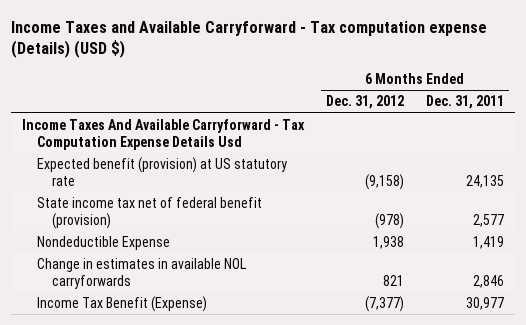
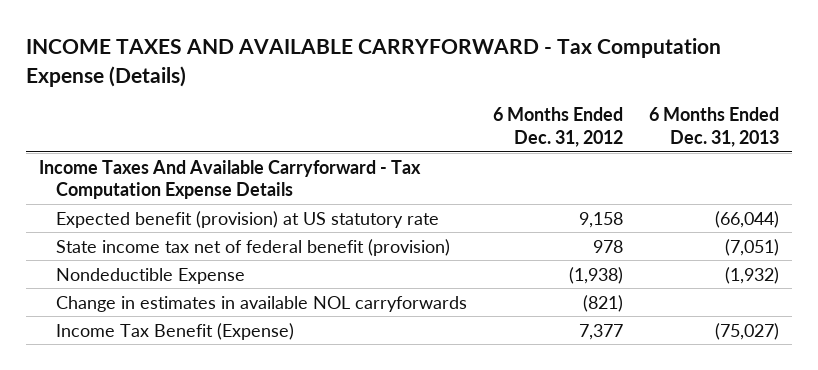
[11,20,488,58] Income Taxes and Available Carryforward - Tax computation expense (Details) (USD $) -> [26,38,722,87] INCOME TAXES AND AVAILABLE CARRYFORWARD - Tax Computation Expense (Details)
[425,95,504,110] Dec. 31, 2011 -> none
none -> [648,107,779,148] 6 Months Ended Dec. 31, 2013
[22,119,306,151] Income Taxes And Available Carryforward - Tax Computation Expense Details Usd -> [39,159,422,200] Income Taxes And Available Carryforward - Tax Computation Expense Details
[364,174,404,191] (9,158) -> [578,211,623,228] 9,158
[374,213,404,230] (978) -> [592,239,623,253] 978
[372,236,404,250] 1,938 -> [568,266,623,284] (1,938)
[382,275,404,287] 821 -> [582,294,623,312] (821)
[364,296,404,313] (7,377) -> [578,323,623,340] 7,377

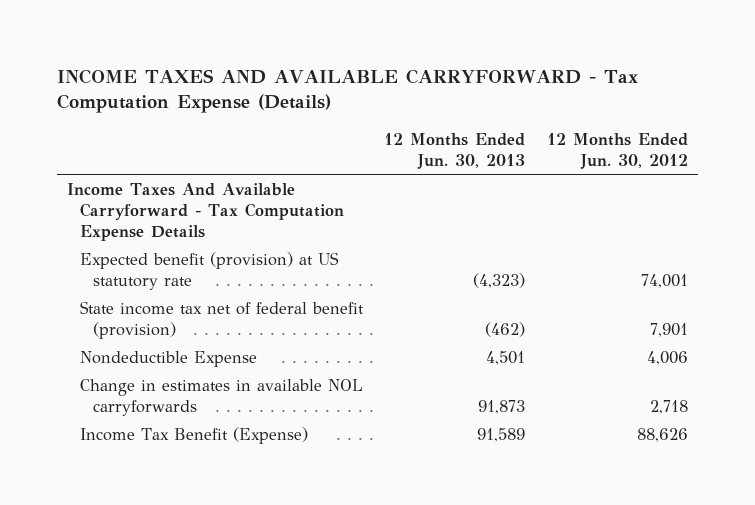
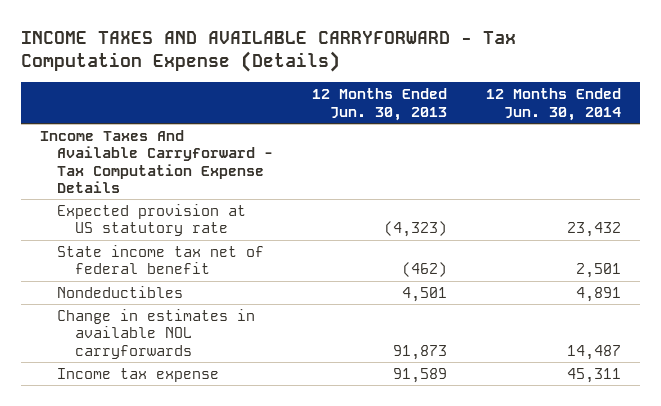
[546,132,688,169] 12 Months Ended Jun. 30, 2012 -> none
none -> [485,88,621,121] 12 Months Ended Jun. 30, 2014
[80,251,340,290] Expected benefit (provision) at US statutory rate -> [57,203,247,237] Expected provision at US statutory rate
[80,300,365,339] State income tax net of federal benefit (provision) -> [57,244,265,275] State income tax net of federal benefit
[80,350,258,367] Nondeductible Expense -> [57,285,184,298] Nondeductibles
[80,426,309,444] Income Tax Benefit (Expense) -> [57,367,220,382] Income tax expense

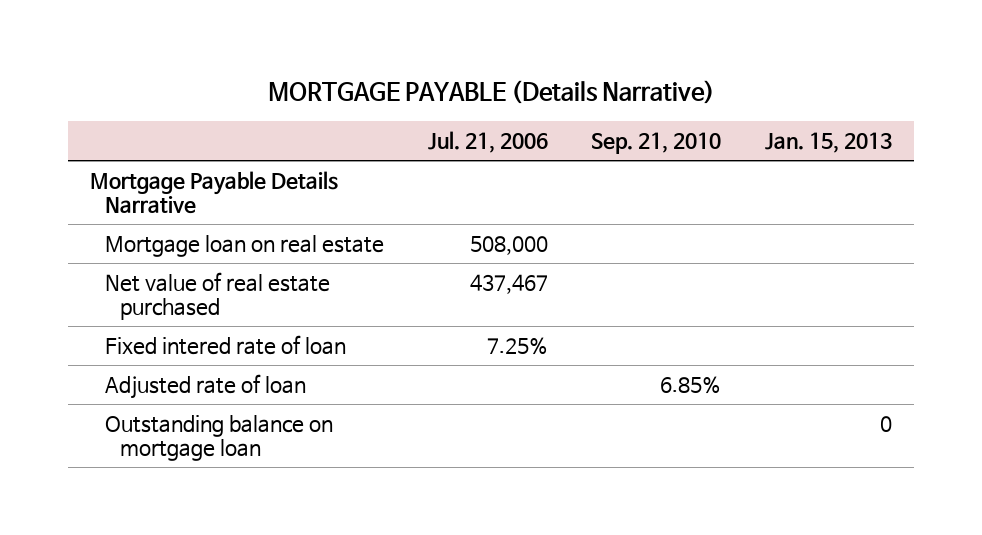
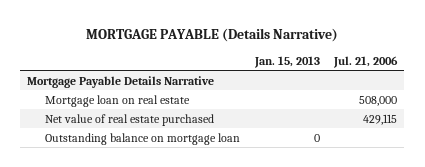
[591,132,722,155] Sep. 21, 2010 -> none
[104,334,346,355] Fixed intered rate of loan -> none
[104,373,306,399] Adjusted rate of loan -> none
[469,273,548,294] 437,467 -> [363,113,398,125] 429,115

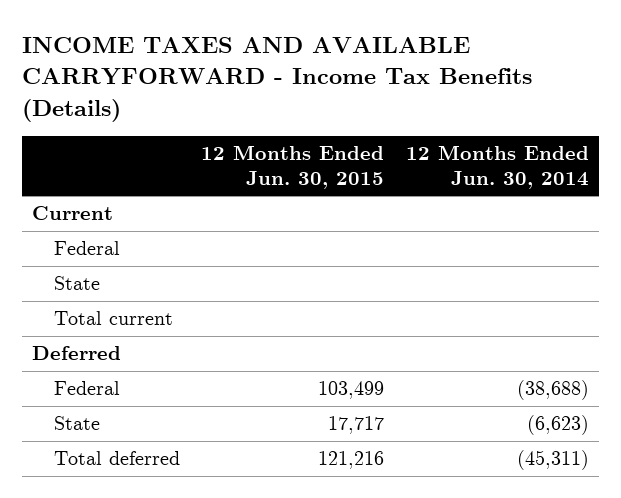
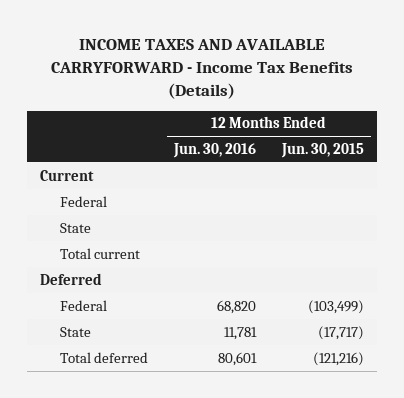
[405,145,589,189] 12 Months Ended Jun. 30, 2014 -> none
none -> [172,143,256,159] Jun. 30, 2016
[318,381,385,400] 103,499 -> [308,299,365,314] (103,499)
[328,416,385,435] 17,717 -> [318,325,365,340] (17,717)
[318,451,385,470] 121,216 -> [313,351,365,366] (121,216)

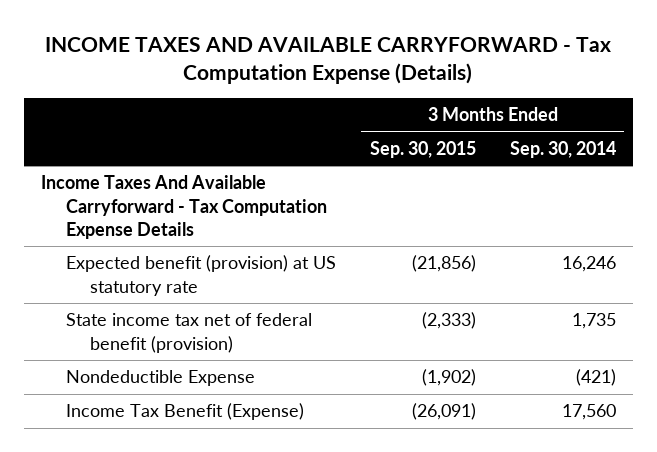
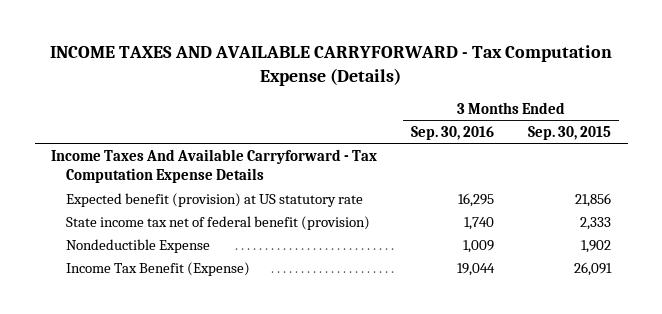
[509,140,616,158] Sep. 30, 2014 -> none
none -> [411,125,495,140] Sep. 30, 2016
[411,255,476,273] (21,856) -> [574,192,611,207] 21,856
[421,312,476,330] (2,333) -> [579,216,611,230] 2,333
[421,369,476,387] (1,902) -> [580,239,611,253] 1,902
[411,403,476,421] (26,091) -> [573,261,612,276] 26,091

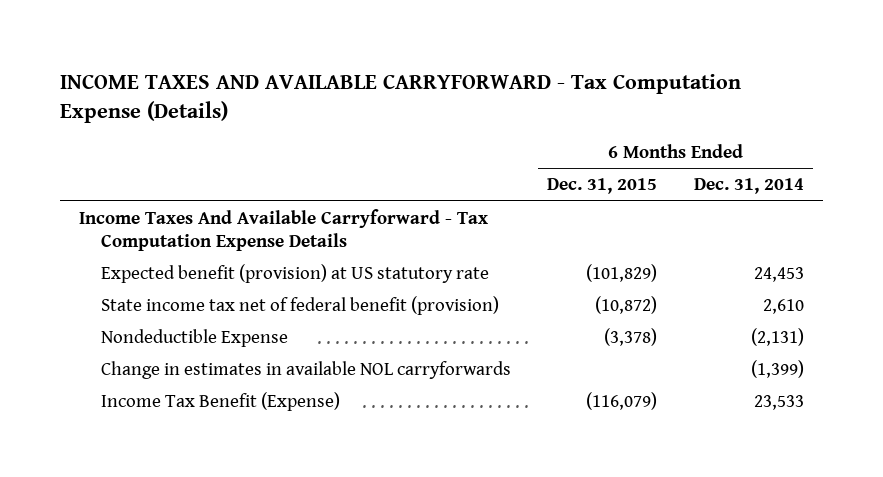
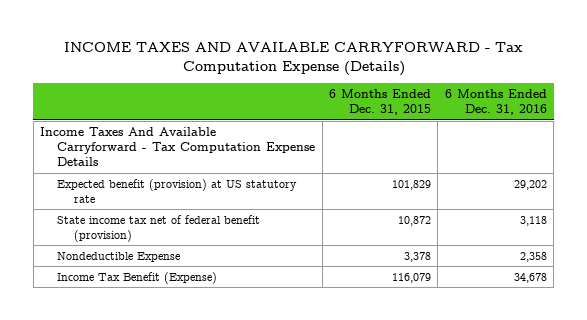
[694,178,805,195] Dec. 31, 2014 -> none
none -> [444,89,547,116] 6 Months Ended Dec. 31, 2016
[100,360,511,379] Change in estimates in available NOL carryforwards -> none
[586,263,658,282] (101,829) -> [392,179,432,190] 101,829
[595,295,658,314] (10,872) -> [398,215,432,226] 10,872
[604,327,658,346] (3,378) -> [404,251,432,262] 3,378
[586,391,658,410] (116,079) -> [392,272,432,283] 116,079

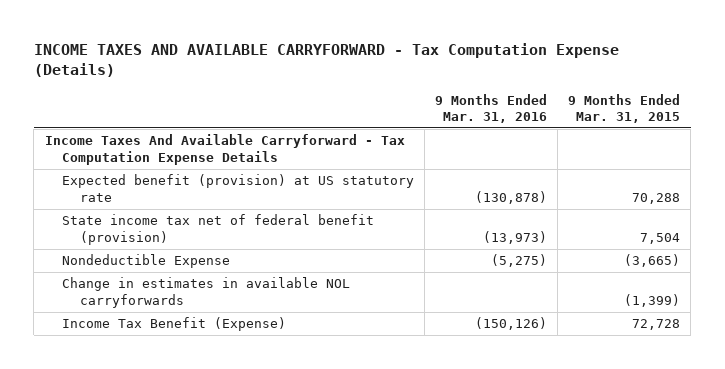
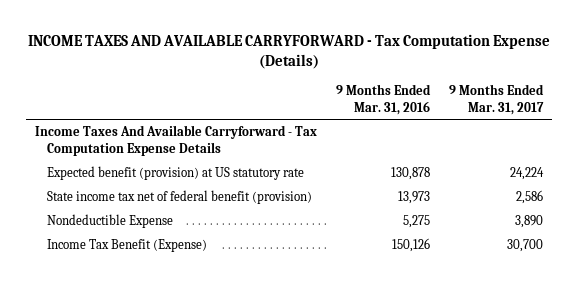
[568,93,681,124] 9 Months Ended Mar. 31, 2015 -> none
none -> [448,84,544,115] 9 Months Ended Mar. 31, 2017
[62,277,351,308] Change in estimates in available NOL carryforwards -> none
[475,190,548,204] (130,878) -> [390,167,430,181] 130,878
[483,230,548,244] (13,973) -> [397,191,430,205] 13,973
[491,254,548,268] (5,275) -> [402,215,430,229] 5,275
[475,317,548,331] (150,126) -> [391,238,430,253] 150,126

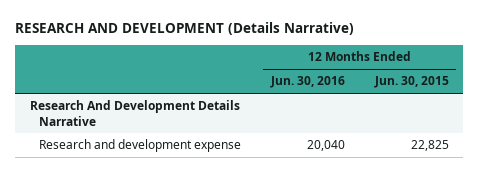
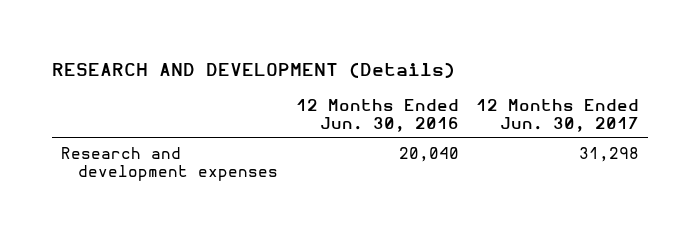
[14,22,354,36] RESEARCH AND DEVELOPMENT (Details Narrative) -> [52,61,456,78] RESEARCH AND DEVELOPMENT (Details)
[373,76,449,89] Jun. 30, 2015 -> none
none -> [476,99,640,133] 12 Months Ended Jun. 30, 2017
[29,100,240,126] Research And Development Details Narrative -> none
[38,139,241,153] Research and development expense -> [60,147,279,181] Research and development expenses

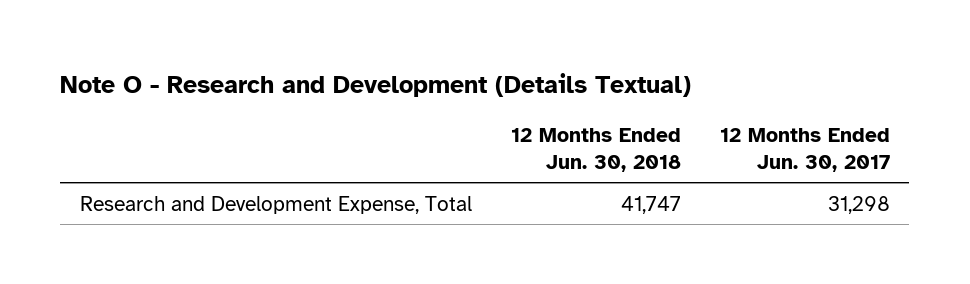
[52,61,456,78] RESEARCH AND DEVELOPMENT (Details) -> [60,73,692,98] Note O - Research and Development (Details Textual)
[295,99,459,133] 12 Months Ended Jun. 30, 2016 -> none
none -> [510,128,681,172] 12 Months Ended Jun. 30, 2018
[60,147,279,181] Research and development expenses -> [79,195,472,214] Research and Development Expense, Total

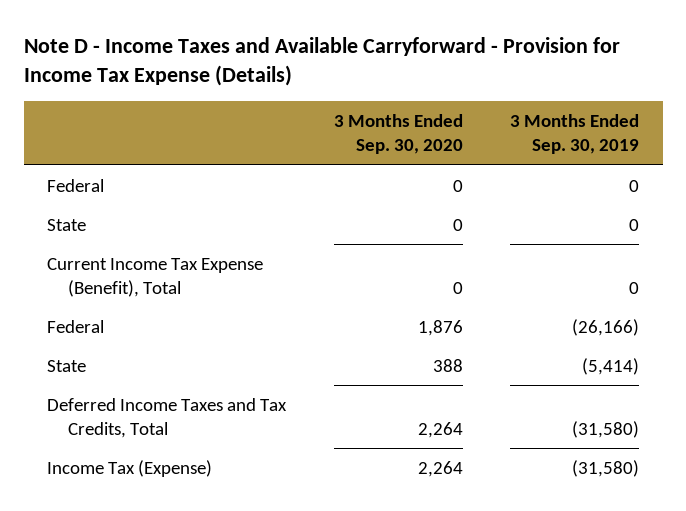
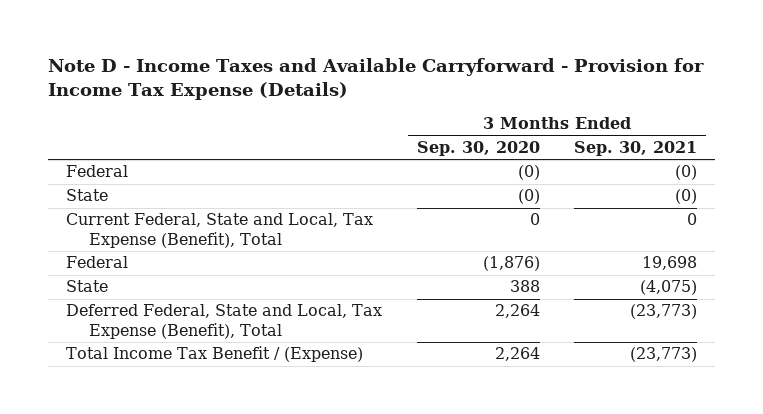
[510,113,640,155] 3 Months Ended Sep. 30, 2019 -> none
none -> [574,141,698,157] Sep. 30, 2021
[452,179,463,192] 0 -> [517,165,540,181] (0)
[452,218,463,231] 0 -> [517,189,540,205] (0)
[47,257,264,297] Current Income Tax Expense (Benefit), Total -> [65,213,373,248] Current Federal, State and Local, Tax Expense (Benefit), Total
[417,319,463,336] 1,876 -> [482,256,540,272] (1,876)
[47,397,288,438] Deferred Income Taxes and Tax Credits, Total -> [65,304,382,339] Deferred Federal, State and Local, Tax Expense (Benefit), Total
[47,459,213,477] Income Tax (Expense) -> [65,346,363,363] Total Income Tax Benefit / (Expense)

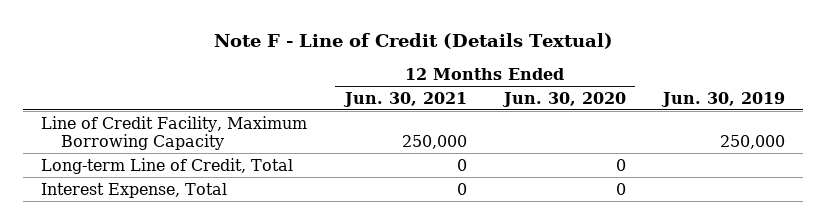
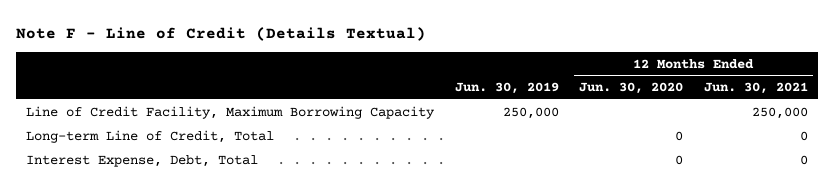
[41,182,228,198] Interest Expense, Total -> [26,154,259,167] Interest Expense, Debt, Total

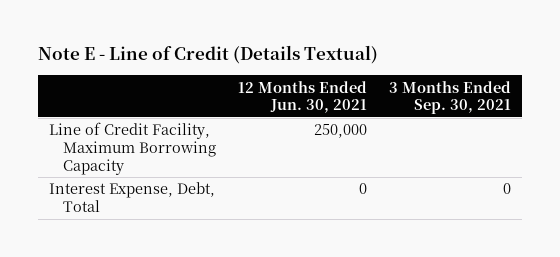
[16,26,427,41] Note F - Line of Credit (Details Textual) -> [37,45,378,65] Note E - Line of Credit (Details Textual)
[454,82,559,95] Jun. 30, 2019 -> none
[579,82,684,95] Jun. 30, 2020 -> none
none -> [389,80,512,115] 3 Months Ended Sep. 30, 2021
[26,129,275,143] Long-term Line of Credit, Total -> none

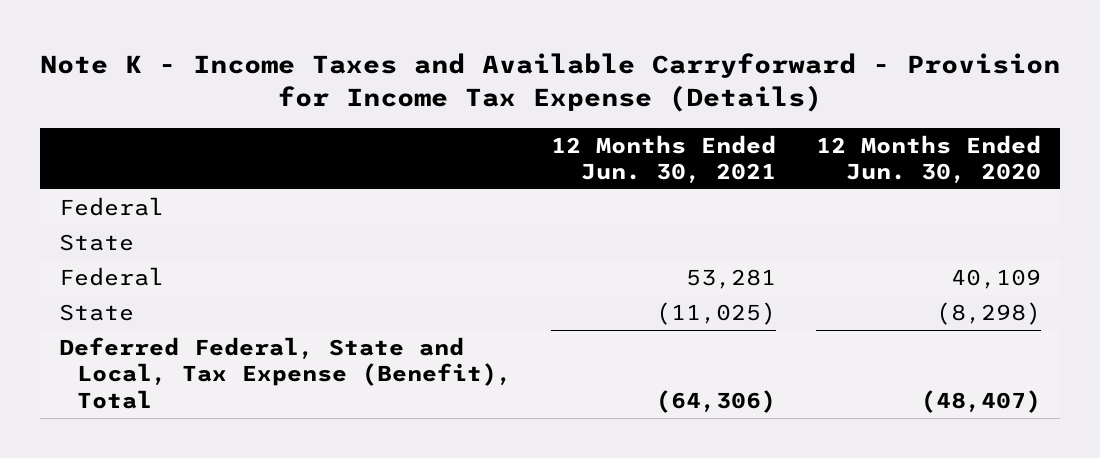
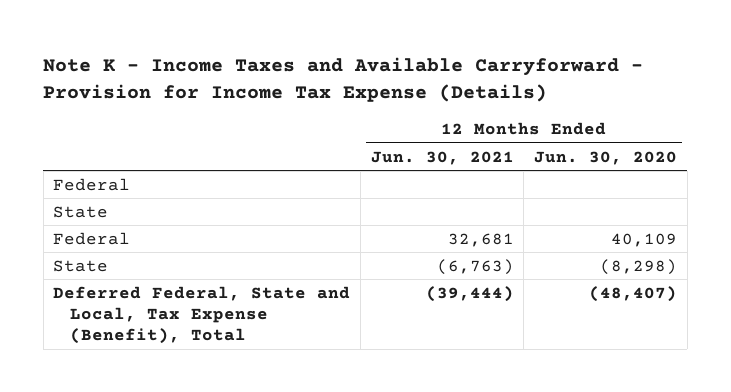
[686,268,777,289] 53,281 -> [447,232,514,247] 32,681
[656,301,777,325] (11,025) -> [436,258,514,275] (6,763)
[656,389,777,413] (64,306) -> [425,285,514,302] (39,444)

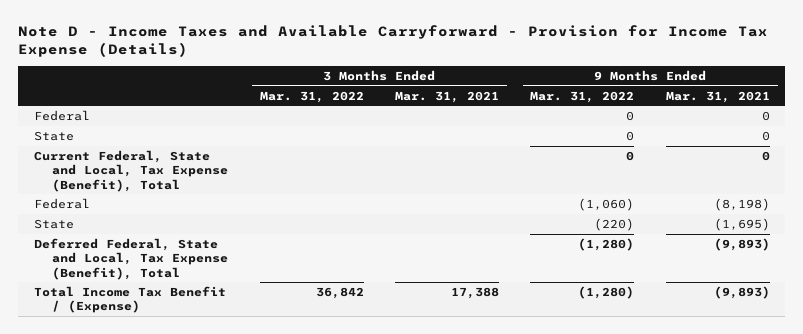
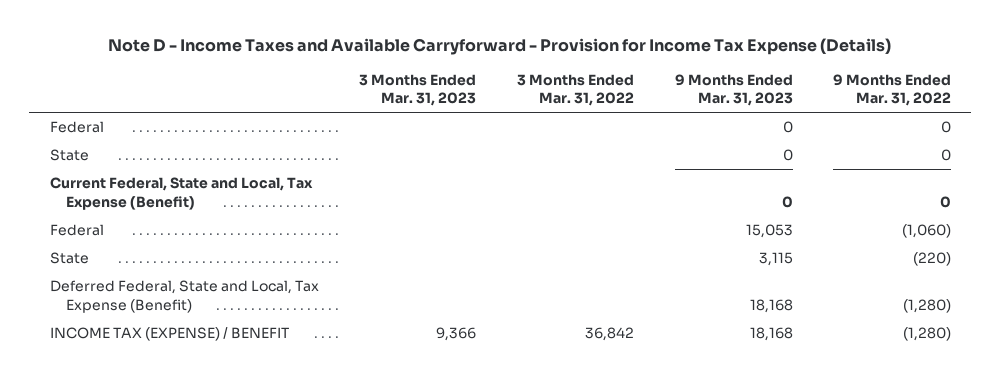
[395,90,500,103] Mar. 31, 2021 -> none
[665,90,770,103] Mar. 31, 2021 -> none
none -> [359,73,477,107] 3 Months Ended Mar. 31, 2023
none -> [674,73,793,107] 9 Months Ended Mar. 31, 2023
[33,149,229,192] Current Federal, State and Local, Tax Expense (Benefit), Total -> [49,177,313,210] Current Federal, State and Local, Tax Expense (Benefit)
[33,237,229,280] Deferred Federal, State and Local, Tax Expense (Benefit), Total -> [49,280,319,313] Deferred Federal, State and Local, Tax Expense (Benefit)
[33,285,226,314] Total Income Tax Benefit / (Expense) -> [49,327,289,342] INCOME TAX (EXPENSE) / BENEFIT

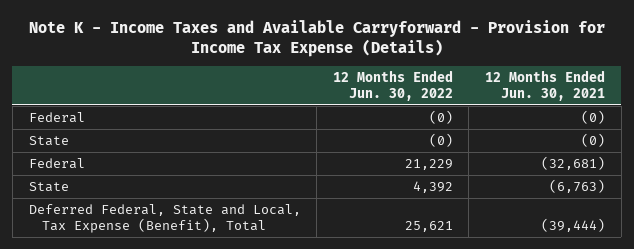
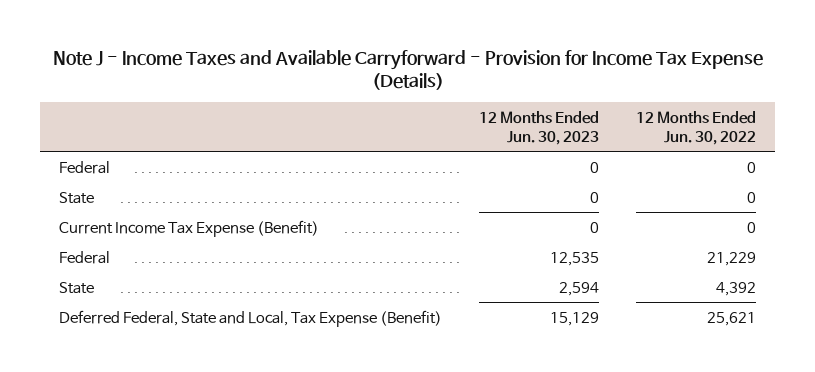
[28,19,605,57] Note K - Income Taxes and Available Carryforward - Provision for Income Tax Expense (Details) -> [52,49,763,91] Note J - Income Taxes and Available Carryforward - Provision for Income Tax Expense (Details)
[484,69,605,102] 12 Months Ended Jun. 30, 2021 -> none
none -> [479,111,600,145] 12 Months Ended Jun. 30, 2023
[428,109,453,124] (0) -> [747,161,757,173] 0
[428,132,453,147] (0) -> [747,191,757,203] 0
none -> [58,219,319,237] Current Income Tax Expense (Benefit)
[28,203,301,234] Deferred Federal, State and Local, Tax Expense (Benefit), Total -> [58,309,442,327] Deferred Federal, State and Local, Tax Expense (Benefit)

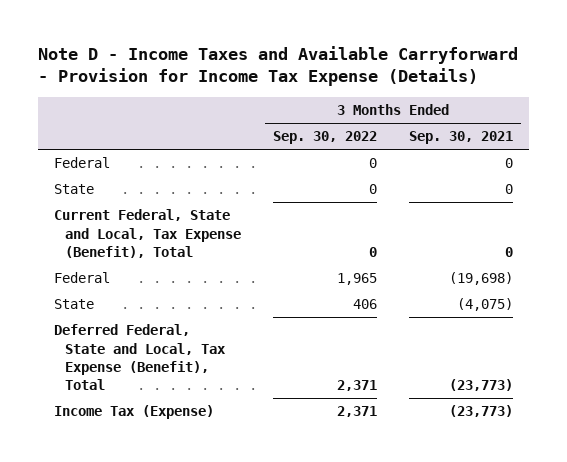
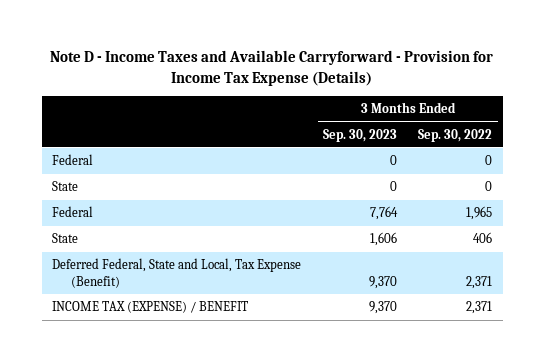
[408,131,513,145] Sep. 30, 2021 -> none
none -> [322,128,397,142] Sep. 30, 2023
[54,209,241,259] Current Federal, State and Local, Tax Expense (Benefit), Total -> none
[54,324,226,391] Deferred Federal, State and Local, Tax Expense (Benefit), Total -> [52,258,302,289] Deferred Federal, State and Local, Tax Expense (Benefit)
[54,405,215,420] Income Tax (Expense) -> [52,301,249,314] INCOME TAX (EXPENSE) / BENEFIT

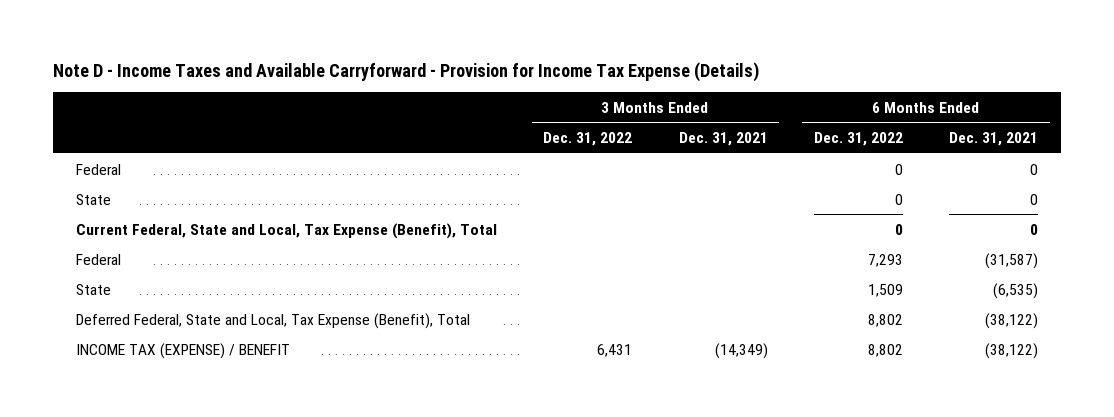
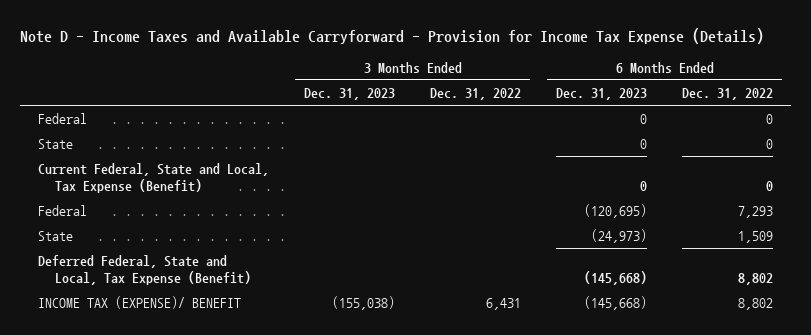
[678,132,768,147] Dec. 31, 2021 -> none
[949,132,1039,147] Dec. 31, 2021 -> none
none -> [303,87,395,100] Dec. 31, 2023
none -> [556,87,648,100] Dec. 31, 2023
[75,222,497,239] Current Federal, State and Local, Tax Expense (Benefit), Total -> [37,162,269,193] Current Federal, State and Local, Tax Expense (Benefit)
[75,312,470,329] Deferred Federal, State and Local, Tax Expense (Benefit), Total -> [37,254,252,285] Deferred Federal, State and Local, Tax Expense (Benefit)
[75,342,290,359] INCOME TAX (EXPENSE) / BENEFIT -> [37,295,241,309] INCOME TAX (EXPENSE)/ BENEFIT

